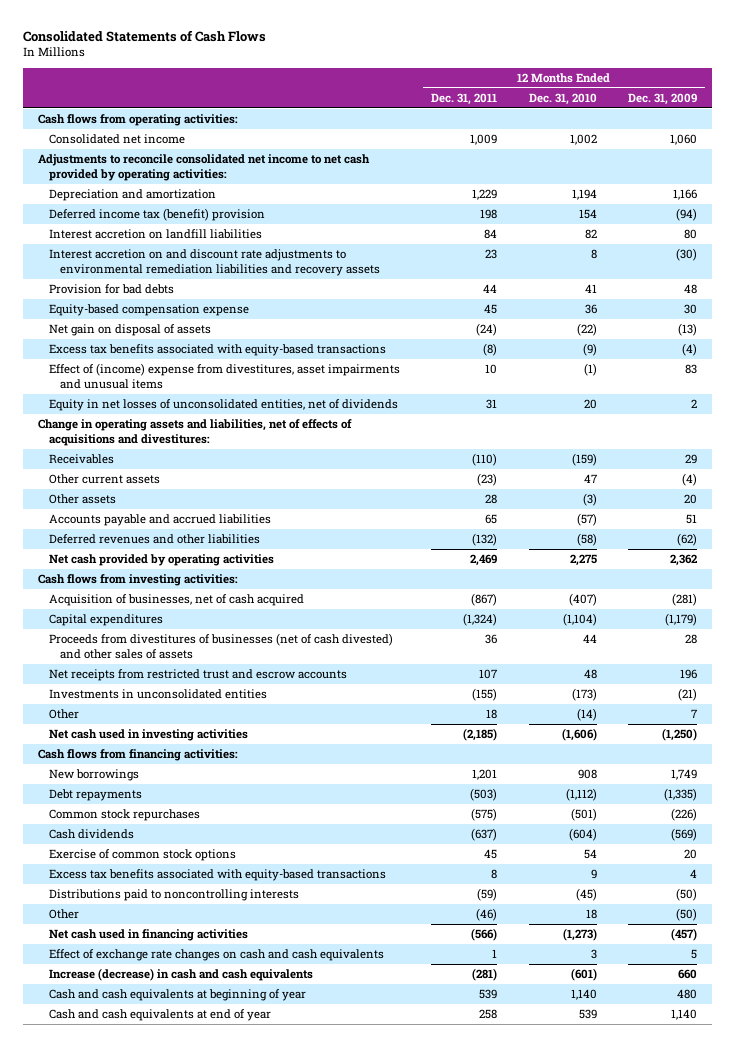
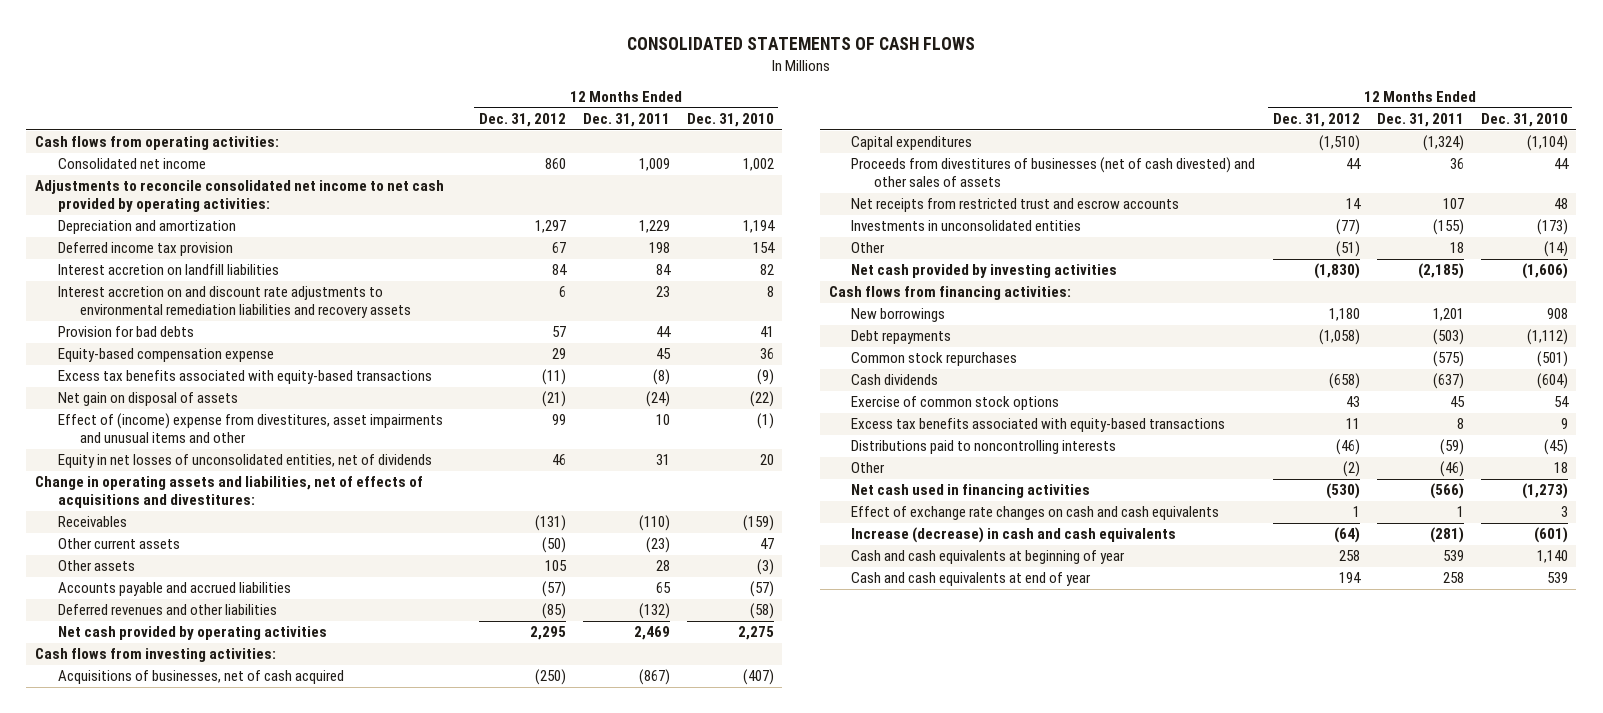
[22,29,266,42] Consolidated Statements of Cash Flows -> [627,37,976,51] CONSOLIDATED STATEMENTS OF CASH FLOWS
[627,93,697,106] Dec. 31, 2009 -> none
none -> [478,113,566,128] Dec. 31, 2012
[49,208,266,222] Deferred income tax (benefit) provision -> [57,242,233,257] Deferred income tax provision
[49,324,212,337] Net gain on disposal of assets -> [57,392,238,407] Net gain on disposal of assets
[49,363,401,389] Effect of (income) expense from divestitures, asset impairments and unusual items -> [57,413,443,444] Effect of (income) expense from divestitures, asset impairments and unusual items and other
[49,594,305,607] Acquisition of businesses, net of cash acquired -> [57,670,344,685] Acquisitions of businesses, net of cash acquired
[49,729,249,742] Net cash used in investing activities -> [851,264,1118,279] Net cash provided by investing activities

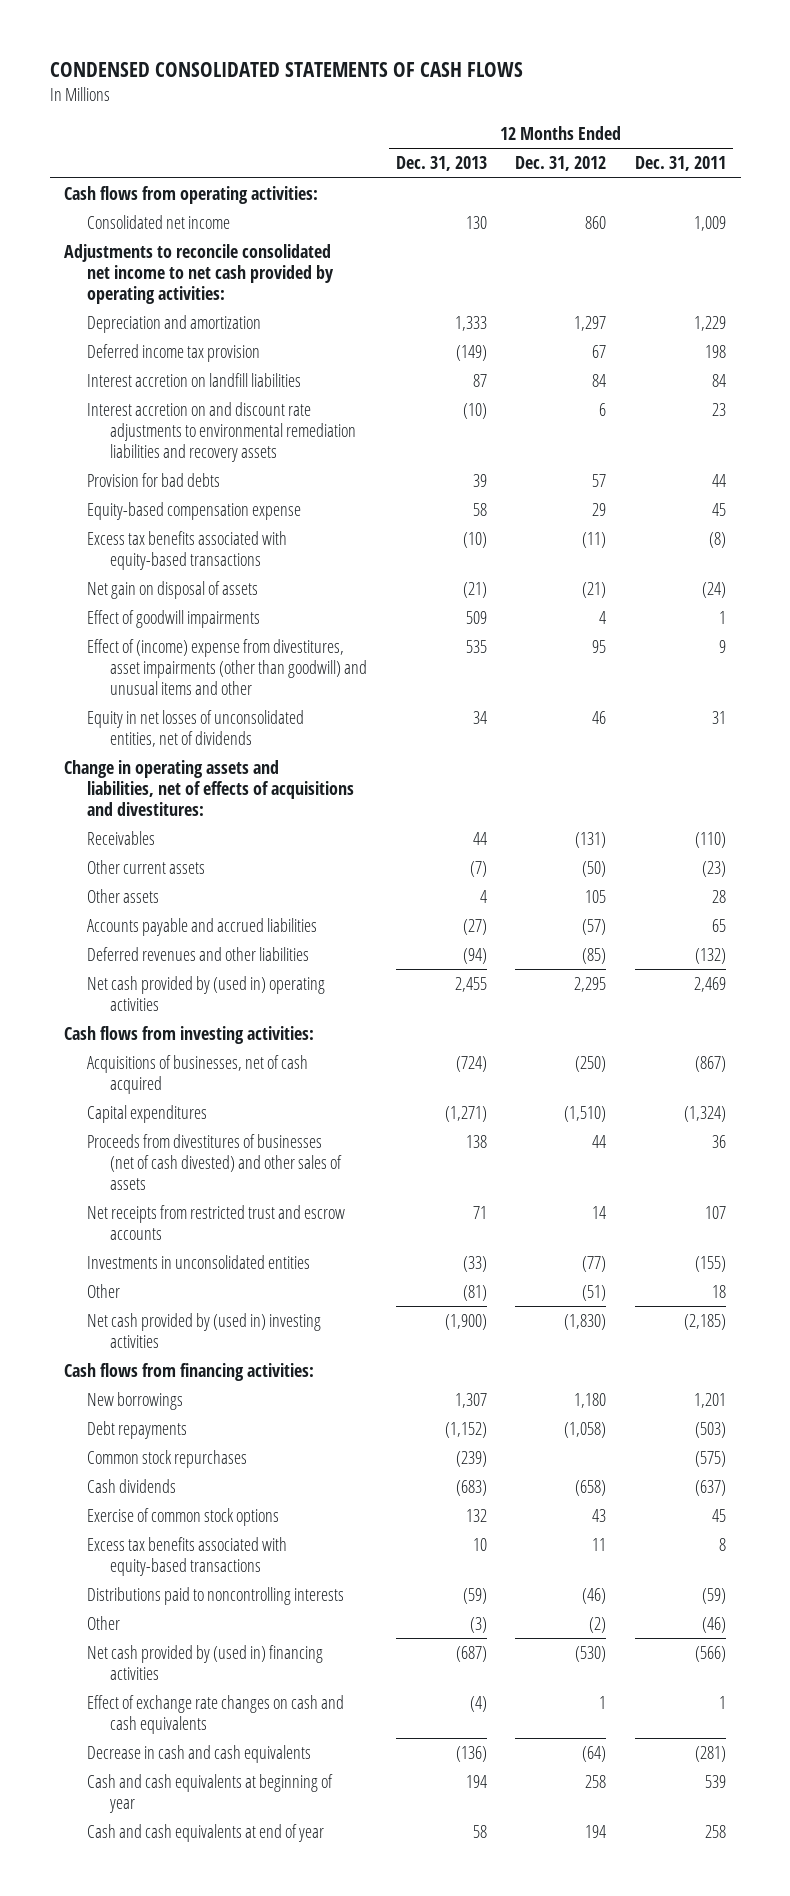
[627,37,976,51] CONSOLIDATED STATEMENTS OF CASH FLOWS -> [49,62,523,78] CONDENSED CONSOLIDATED STATEMENTS OF CASH FLOWS
[686,113,774,128] Dec. 31, 2010 -> none
none -> [395,156,487,172] Dec. 31, 2013
none -> [86,609,260,628] Effect of goodwill impairments
[57,413,443,444] Effect of (income) expense from divestitures, asset impairments and unusual items and other -> [86,638,368,695] Effect of (income) expense from divestitures, asset impairments (other than goodwill) and unusual items and other
[551,414,566,426] 99 -> [592,639,607,653] 95
[655,414,670,426] 10 -> [719,639,727,653] 9
[57,626,327,641] Net cash provided by operating activities -> [86,975,325,1011] Net cash provided by (used in) operating activities
[851,264,1118,279] Net cash provided by investing activities -> [86,1312,321,1348] Net cash provided by (used in) investing activities
[851,484,1091,499] Net cash used in financing activities -> [86,1644,323,1680] Net cash provided by (used in) financing activities
[851,527,1177,544] Increase (decrease) in cash and cash equivalents -> [86,1744,311,1763] Decrease in cash and cash equivalents

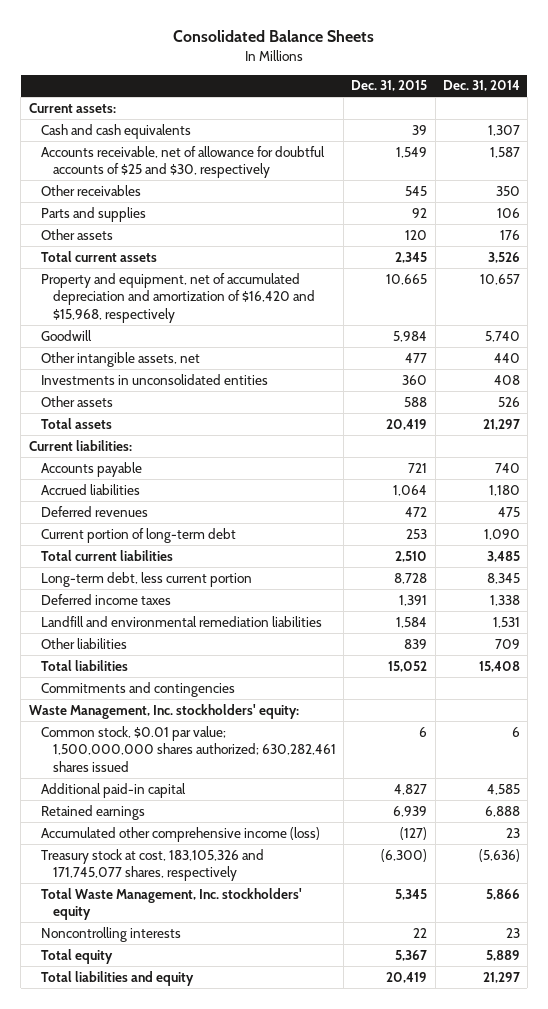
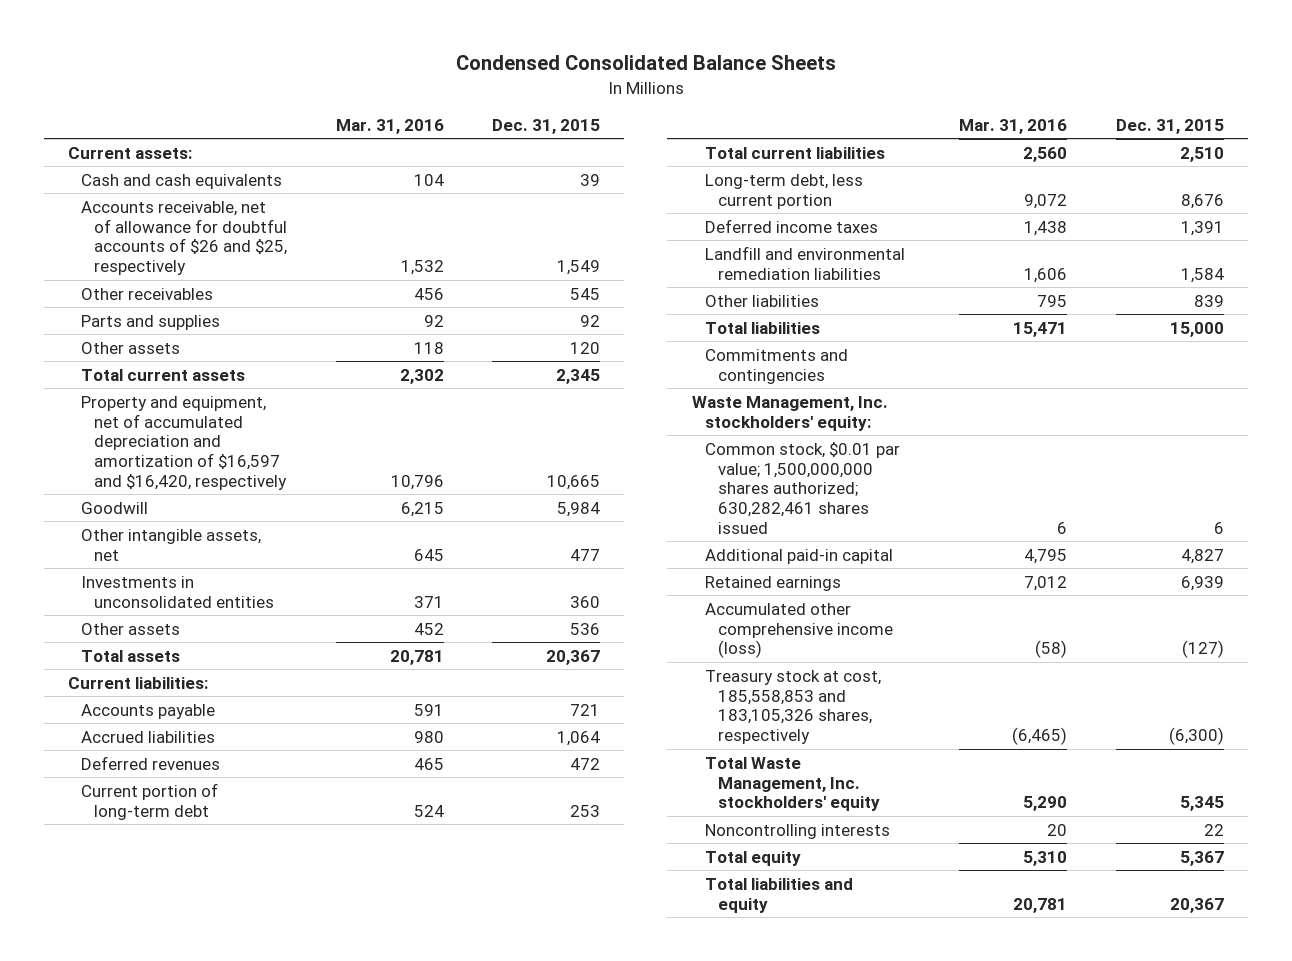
[173,30,375,43] Consolidated Balance Sheets -> [455,55,836,71] Condensed Consolidated Balance Sheets
[442,80,520,92] Dec. 31, 2014 -> none
none -> [335,118,444,134] Mar. 31, 2016
[40,145,325,179] Accounts receivable, net of allowance for doubtful accounts of $25 and $30, respectively -> [81,200,288,276] Accounts receivable, net of allowance for doubtful accounts of $26 and $25, respectively
[40,272,316,323] Property and equipment, net of accumulated depreciation and amortization of $16,420 and $15,968, respectively -> [81,395,288,490] Property and equipment, net of accumulated depreciation and amortization of $16,597 and $16,420, respectively
[404,396,428,407] 588 -> [570,622,601,635] 536
[386,418,428,430] 20,419 -> [546,649,601,665] 20,367
[394,572,428,584] 8,728 -> [1180,193,1224,209] 8,676
[388,660,428,672] 15,052 -> [1169,321,1224,337] 15,000
[40,848,264,882] Treasury stock at cost, 183,105,326 and 171,745,077 shares, respectively -> [704,669,881,745] Treasury stock at cost, 185,558,853 and 183,105,326 shares, respectively
[386,971,428,983] 20,419 -> [1169,897,1224,913] 20,367

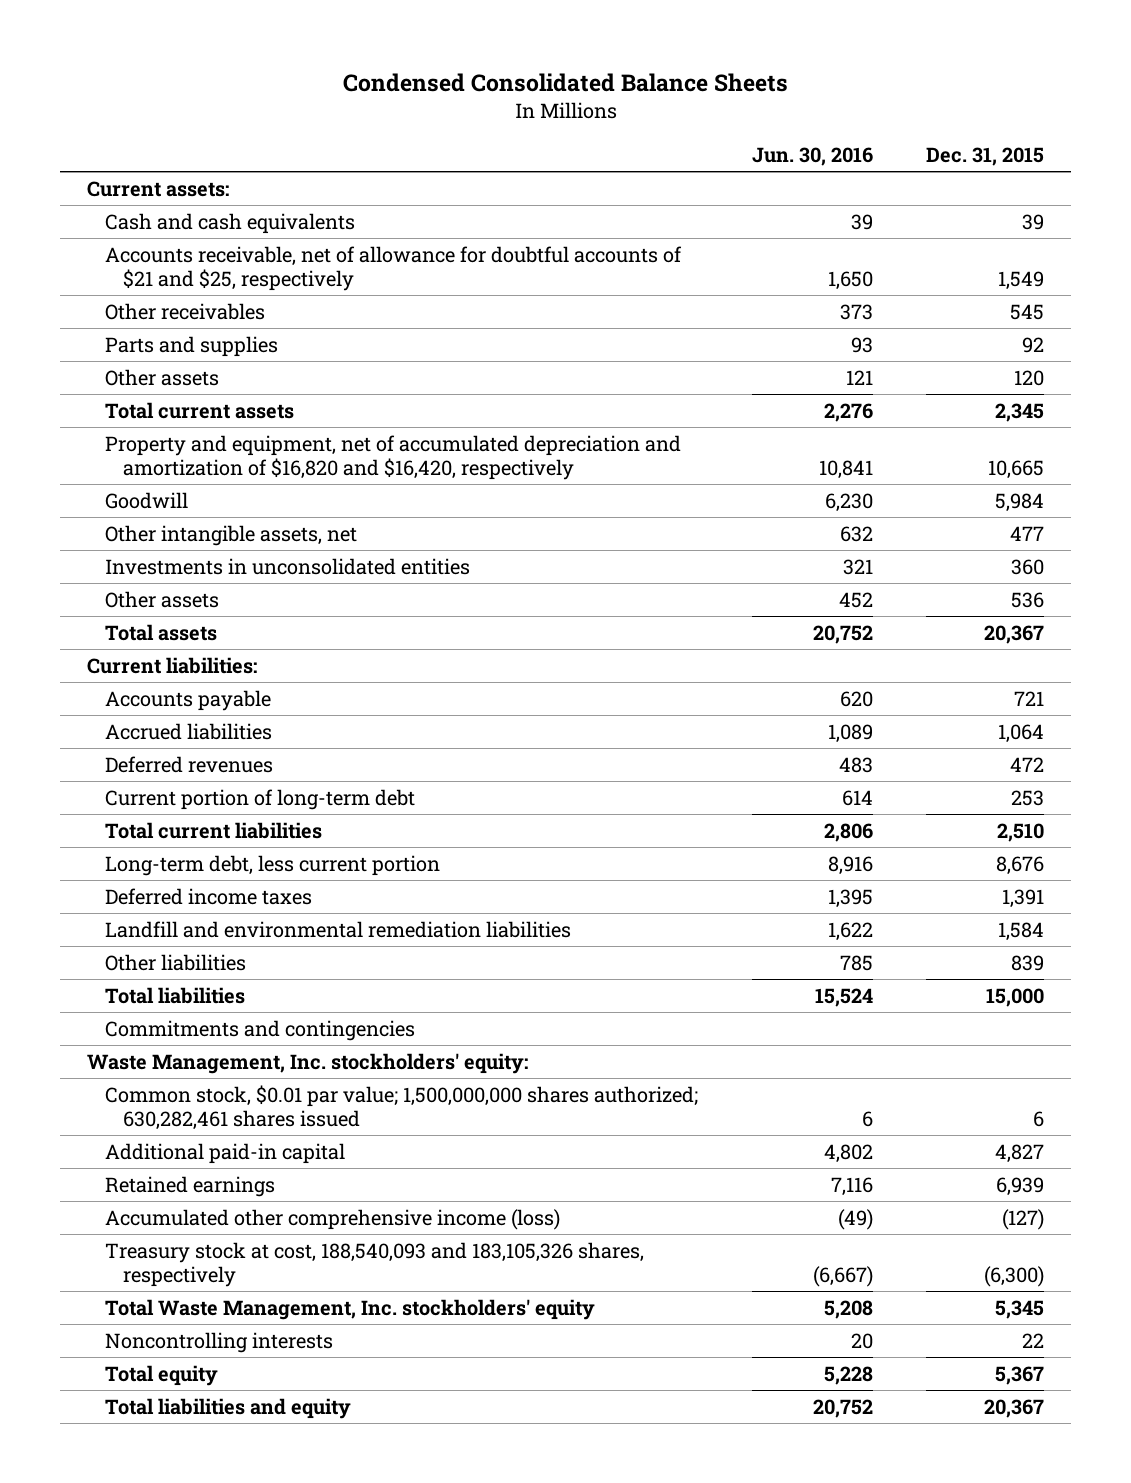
[335,118,444,134] Mar. 31, 2016 -> none
none -> [751,146,873,166] Jun. 30, 2016
[81,200,288,276] Accounts receivable, net of allowance for doubtful accounts of $26 and $25, respectively -> [104,245,682,291] Accounts receivable, net of allowance for doubtful accounts of $21 and $25, respectively
[81,395,288,490] Property and equipment, net of accumulated depreciation and amortization of $16,597 and $16,420, respectively -> [104,434,681,480] Property and equipment, net of accumulated depreciation and amortization of $16,820 and $16,420, respectively
[704,669,881,745] Treasury stock at cost, 185,558,853 and 183,105,326 shares, respectively -> [104,1241,644,1287] Treasury stock at cost, 188,540,093 and 183,105,326 shares, respectively

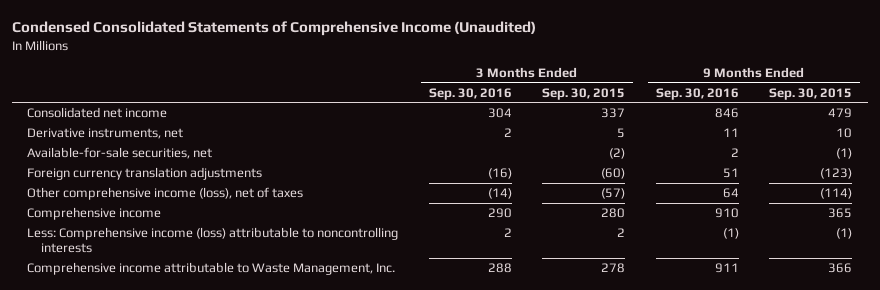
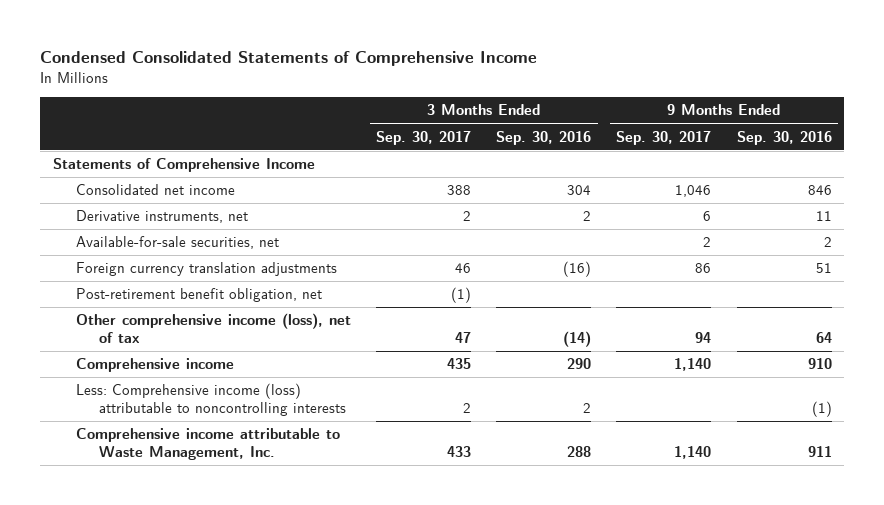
[12,21,537,37] Condensed Consolidated Statements of Comprehensive Income (Unaudited) -> [40,50,538,66] Condensed Consolidated Statements of Comprehensive Income
[542,87,626,100] Sep. 30, 2015 -> none
[769,87,853,100] Sep. 30, 2015 -> none
none -> [376,130,472,145] Sep. 30, 2017
none -> [616,130,712,145] Sep. 30, 2017
none -> [52,158,315,173] Statements of Comprehensive Income
none -> [76,288,323,303] Post-retirement benefit obligation, net
[27,187,304,201] Other comprehensive income (loss), net of taxes -> [76,313,352,343] Other comprehensive income (loss), net of tax

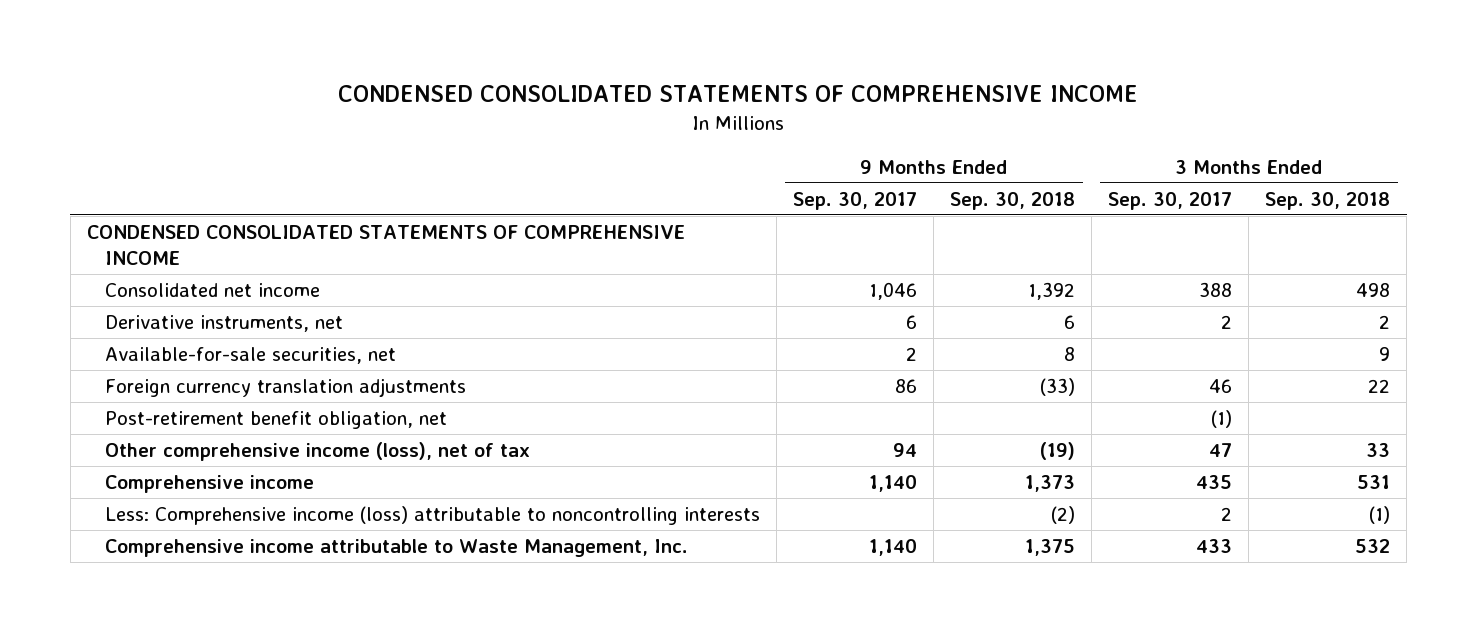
[40,50,538,66] Condensed Consolidated Statements of Comprehensive Income -> [338,85,1139,103] CONDENSED CONSOLIDATED STATEMENTS OF COMPREHENSIVE INCOME
[496,130,592,145] Sep. 30, 2016 -> none
[736,130,832,145] Sep. 30, 2016 -> none
none -> [950,191,1076,210] Sep. 30, 2018
none -> [1265,191,1391,210] Sep. 30, 2018
[52,158,315,173] Statements of Comprehensive Income -> [86,225,685,265] CONDENSED CONSOLIDATED STATEMENTS OF COMPREHENSIVE INCOME

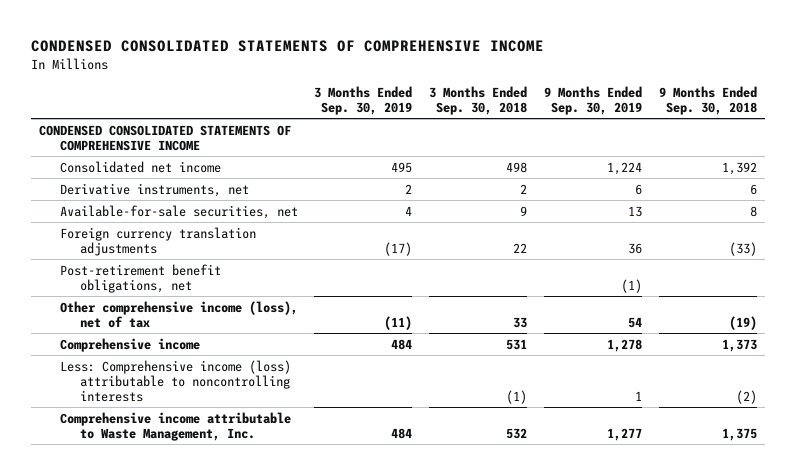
[793,191,918,210] Sep. 30, 2017 -> none
[1108,191,1233,210] Sep. 30, 2017 -> none
none -> [314,85,413,115] 3 Months Ended Sep. 30, 2019
none -> [543,85,642,115] 9 Months Ended Sep. 30, 2019
[105,411,448,430] Post-retirement benefit obligation, net -> [59,263,221,293] Post-retirement benefit obligations, net

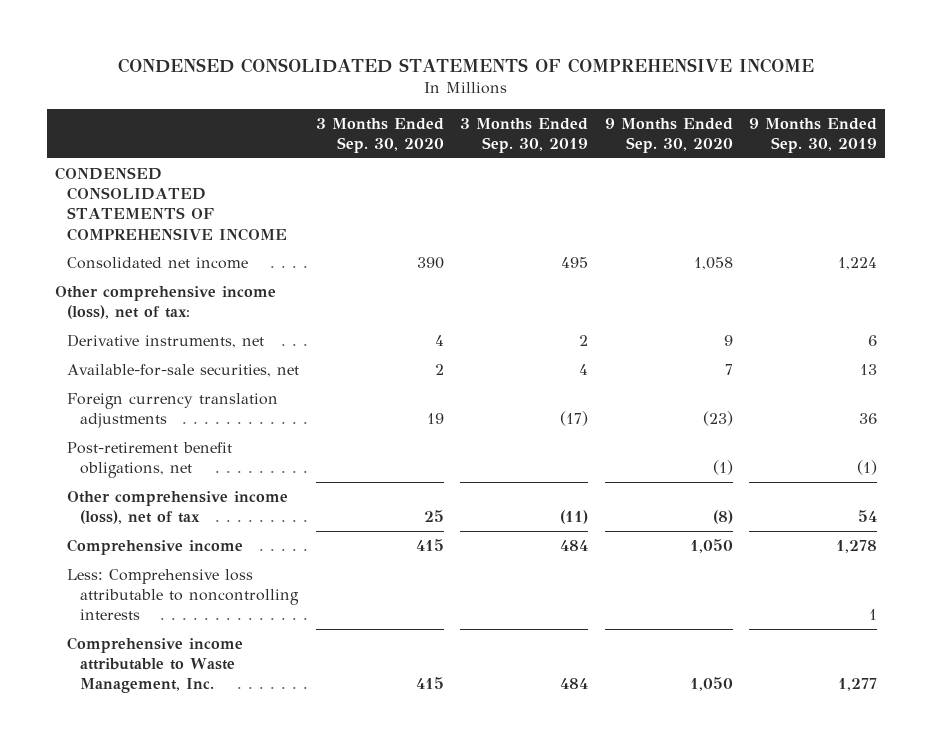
[429,85,528,115] 3 Months Ended Sep. 30, 2018 -> none
[658,85,757,115] 9 Months Ended Sep. 30, 2018 -> none
none -> [315,117,444,153] 3 Months Ended Sep. 30, 2020
none -> [604,117,733,153] 9 Months Ended Sep. 30, 2020
none -> [55,285,277,319] Other comprehensive income (loss), net of tax:
[59,359,291,402] Less: Comprehensive income (loss) attributable to noncontrolling interests -> [67,568,299,621] Less: Comprehensive loss attributable to noncontrolling interests

